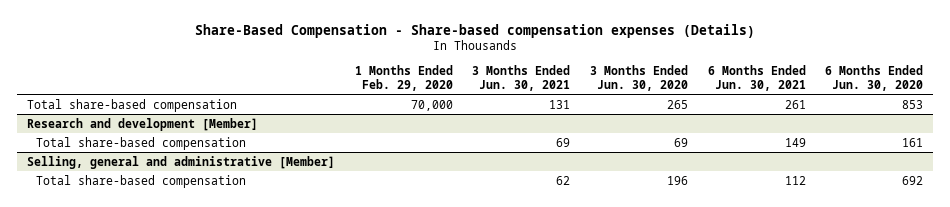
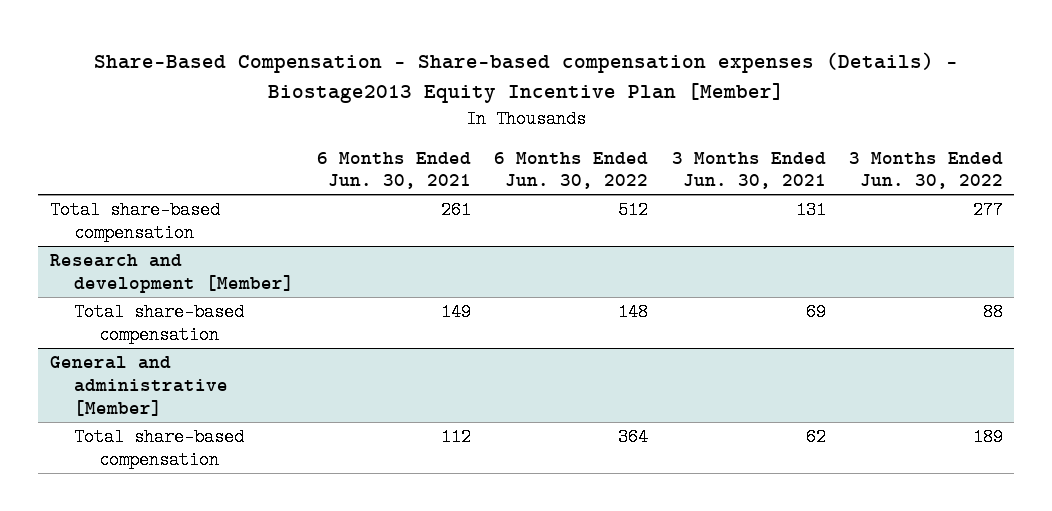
[195,23,756,38] Share-Based Compensation - Share-based compensation expenses (Details) -> [94,52,959,104] Share-Based Compensation - Share-based compensation expenses (Details) - Biostage2013 Equity Incentive Plan [Member]
[354,65,453,91] 1 Months Ended Feb. 29, 2020 -> none
[590,65,689,91] 3 Months Ended Jun. 30, 2020 -> none
[825,65,924,91] 6 Months Ended Jun. 30, 2020 -> none
none -> [494,151,649,190] 6 Months Ended Jun. 30, 2022
none -> [848,151,1003,190] 3 Months Ended Jun. 30, 2022
[26,155,335,169] Selling, general and administrative [Member] -> [49,355,229,416] General and administrative [Member]

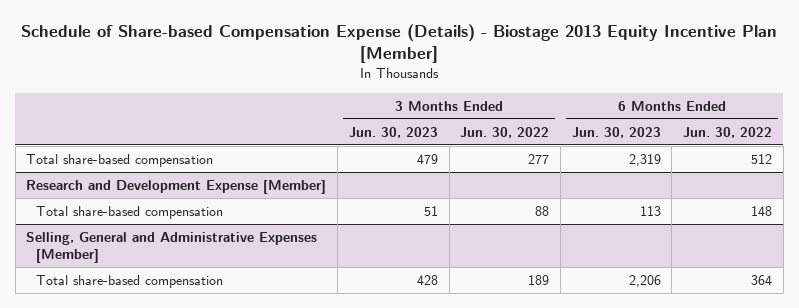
[94,52,959,104] Share-Based Compensation - Share-based compensation expenses (Details) - Biostage2013 Equity Incentive Plan [Member] -> [21,24,778,64] Schedule of Share-based Compensation Expense (Details) - Biostage 2013 Equity Incentive Plan [Member]
[317,151,472,190] 6 Months Ended Jun. 30, 2021 -> none
[671,151,826,190] 3 Months Ended Jun. 30, 2021 -> none
none -> [348,126,438,138] Jun. 30, 2023
none -> [571,126,661,138] Jun. 30, 2023
[49,253,295,293] Research and development [Member] -> [26,179,327,194] Research and Development Expense [Member]
[49,355,229,416] General and administrative [Member] -> [26,231,318,263] Selling, General and Administrative Expenses [Member]

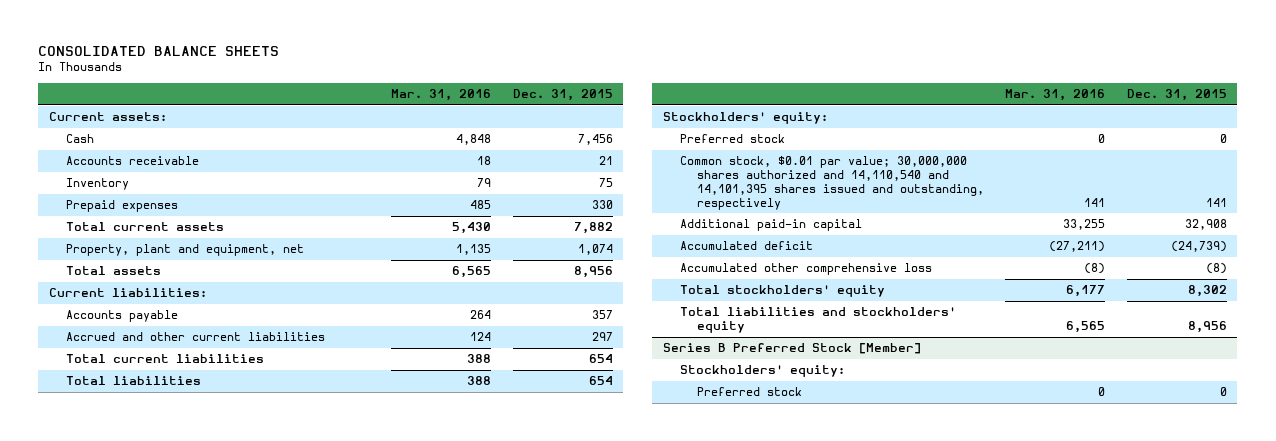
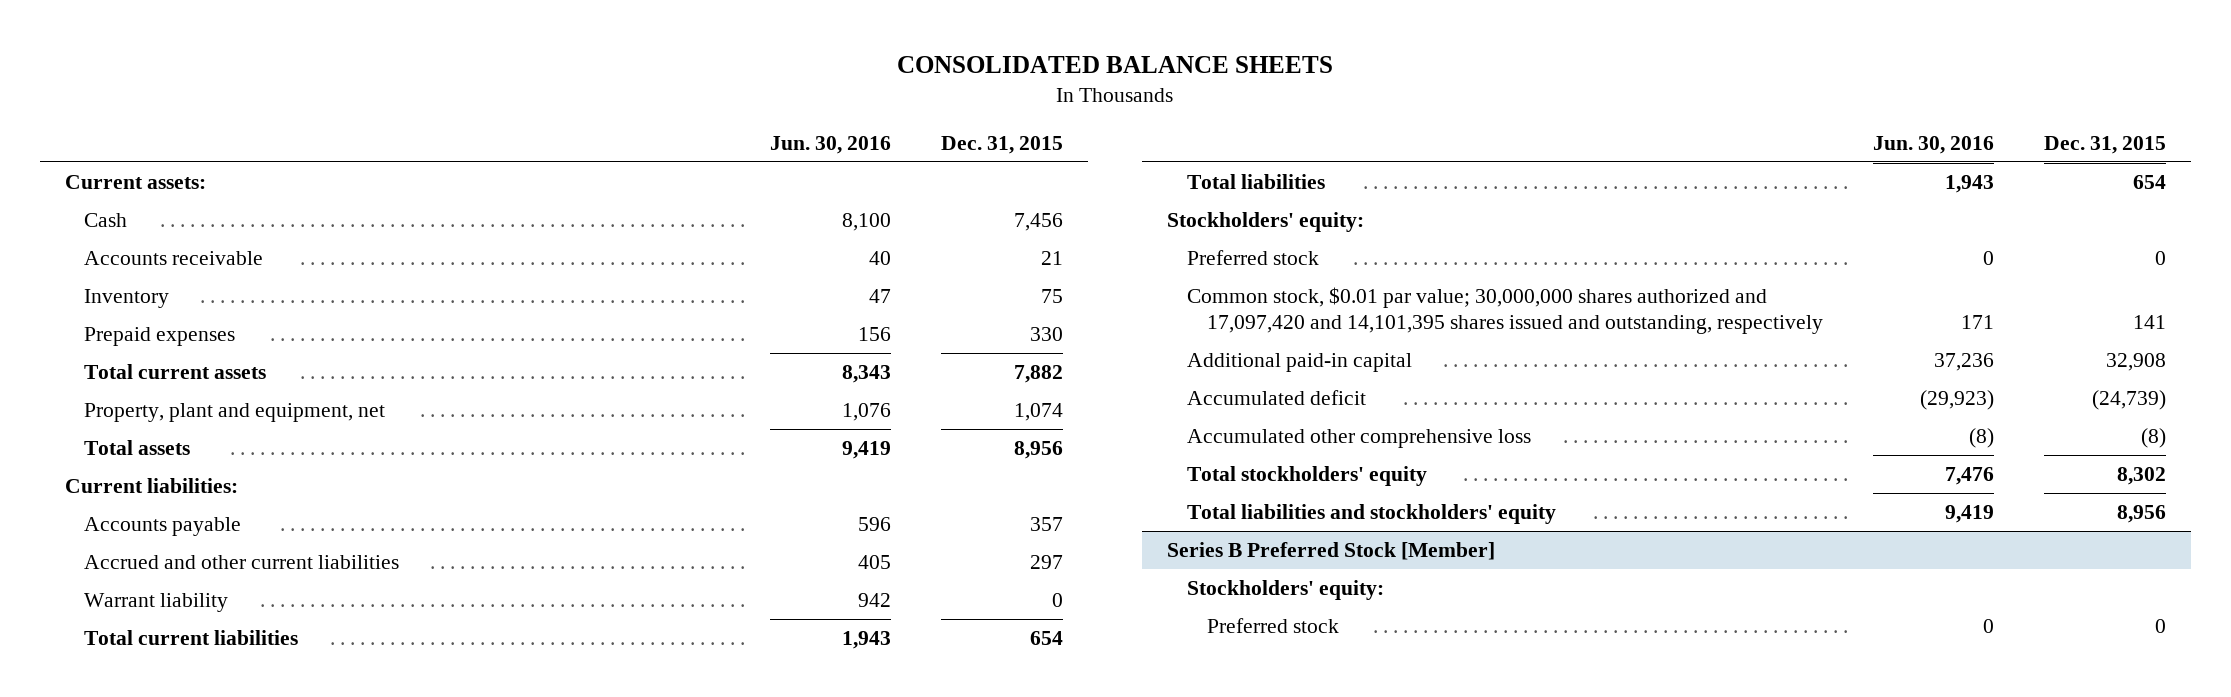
[391,89,492,102] Mar. 31, 2016 -> none
none -> [770,135,892,154] Jun. 30, 2016
none -> [84,592,229,612] Warrant liability
[679,156,984,210] Common stock, $0.01 par value; 30,000,000 shares authorized and 14,110,540 and 14,101,395 shares issued and outstanding, respectively -> [1187,286,1823,334] Common stock, $0.01 par value; 30,000,000 shares authorized and 17,097,420 and 14,101,395 shares issued and outstanding, respectively

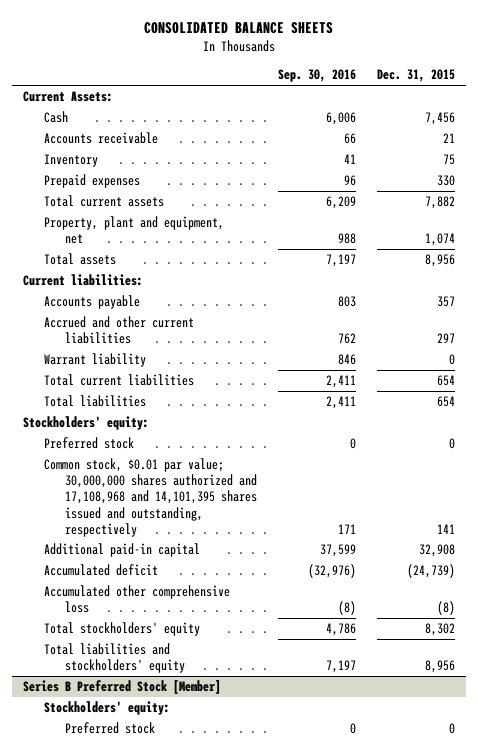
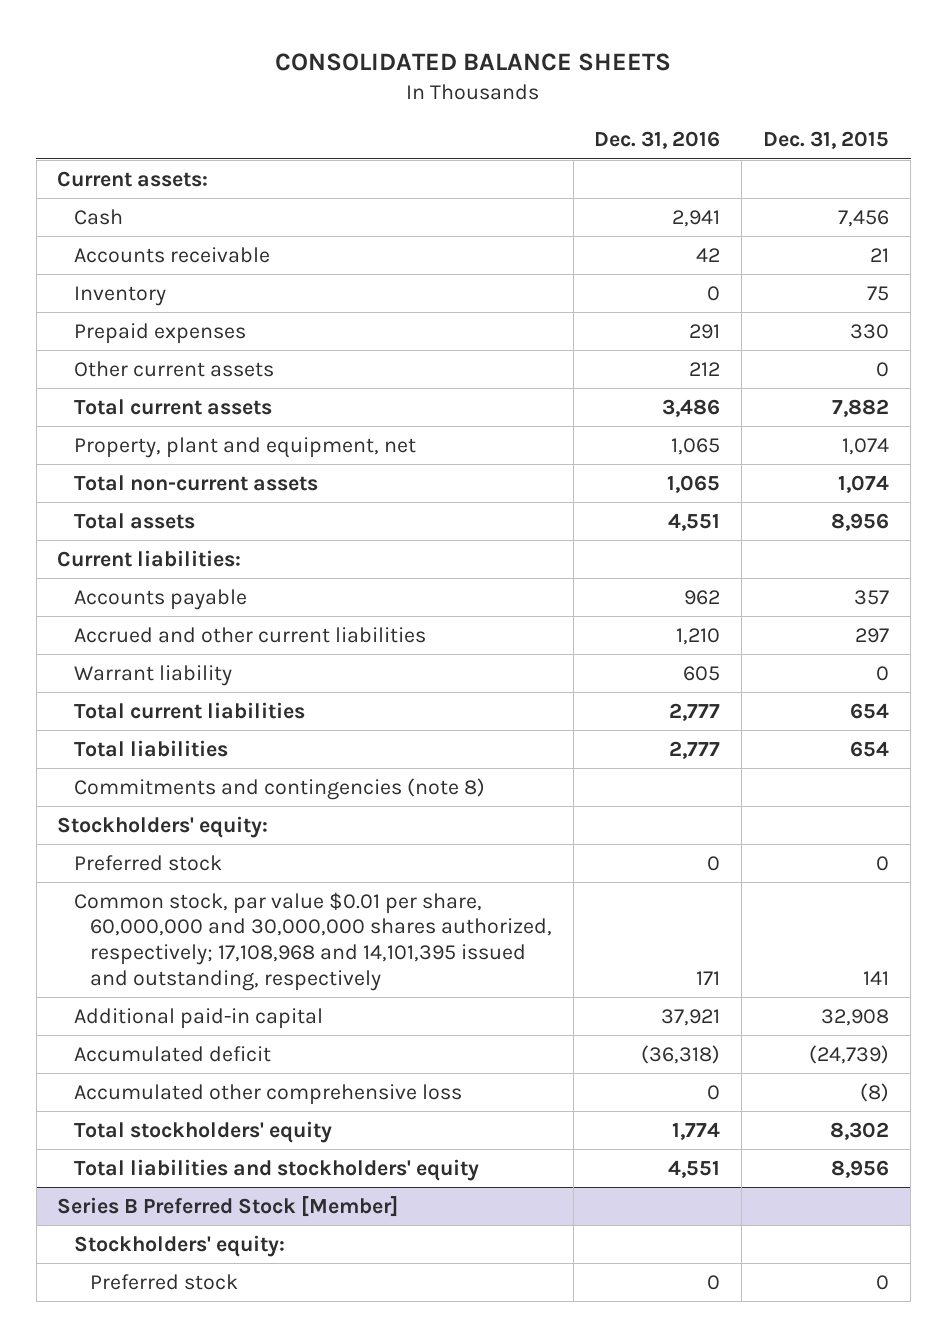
[278,69,357,83] Sep. 30, 2016 -> none
none -> [594,131,721,150] Dec. 31, 2016
[22,90,113,102] Current Assets: -> [57,170,209,187] Current assets:
none -> [73,360,274,377] Other current assets
none -> [73,474,318,491] Total non-current assets
none -> [73,777,485,800] Commitments and contingencies (note 8)
[43,457,258,537] Common stock, $0.01 par value; 30,000,000 shares authorized and 17,108,968 and 14,101,395 shares issued and outstanding, respectively -> [73,891,552,991] Common stock, par value $0.01 per share, 60,000,000 and 30,000,000 shares authorized, respectively; 17,108,968 and 14,101,395 issued and outstanding, respectively

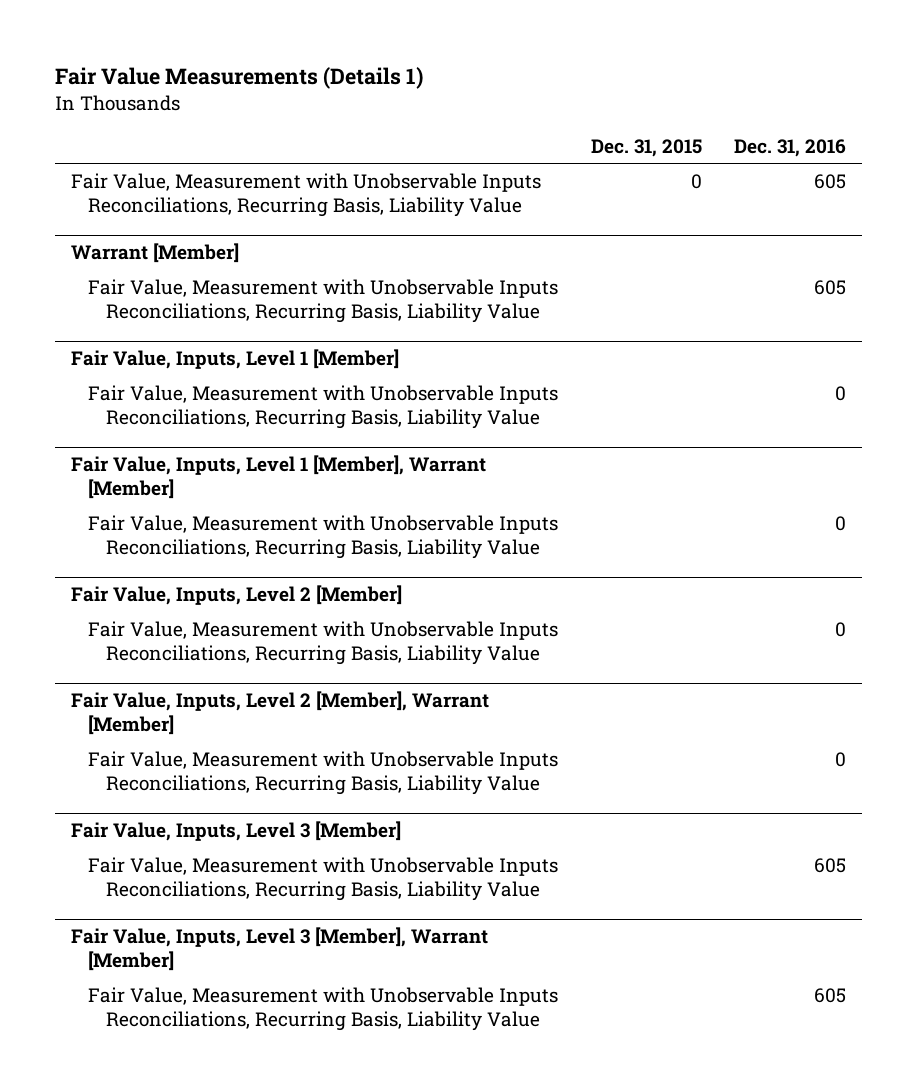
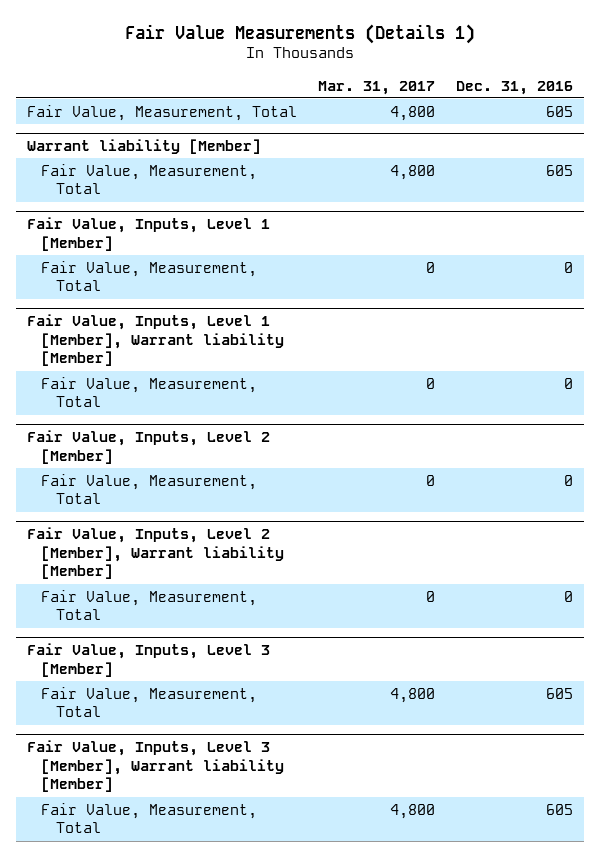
[590,138,702,157] Dec. 31, 2015 -> none
none -> [317,80,435,95] Mar. 31, 2017
[71,173,542,218] Fair Value, Measurement with Unobservable Inputs Reconciliations, Recurring Basis, Liability Value -> [26,104,297,121] Fair Value, Measurement, Total
[71,243,240,264] Warrant [Member] -> [26,138,261,154] Warrant liability [Member]
[88,279,559,324] Fair Value, Measurement with Unobservable Inputs Reconciliations, Recurring Basis, Liability Value -> [41,163,258,195] Fair Value, Measurement, Total
[88,385,559,430] Fair Value, Measurement with Unobservable Inputs Reconciliations, Recurring Basis, Liability Value -> [41,260,258,292] Fair Value, Measurement, Total
[71,455,487,500] Fair Value, Inputs, Level 1 [Member], Warrant [Member] -> [26,313,285,367] Fair Value, Inputs, Level 1 [Member], Warrant liability [Member]
[88,515,559,560] Fair Value, Measurement with Unobservable Inputs Reconciliations, Recurring Basis, Liability Value -> [41,376,258,408] Fair Value, Measurement, Total
[88,621,559,666] Fair Value, Measurement with Unobservable Inputs Reconciliations, Recurring Basis, Liability Value -> [41,473,258,505] Fair Value, Measurement, Total
[71,691,490,736] Fair Value, Inputs, Level 2 [Member], Warrant [Member] -> [26,526,285,580] Fair Value, Inputs, Level 2 [Member], Warrant liability [Member]
[88,751,559,796] Fair Value, Measurement with Unobservable Inputs Reconciliations, Recurring Basis, Liability Value -> [41,589,258,621] Fair Value, Measurement, Total
[88,857,559,902] Fair Value, Measurement with Unobservable Inputs Reconciliations, Recurring Basis, Liability Value -> [41,686,258,718] Fair Value, Measurement, Total
[71,927,489,972] Fair Value, Inputs, Level 3 [Member], Warrant [Member] -> [26,739,285,793] Fair Value, Inputs, Level 3 [Member], Warrant liability [Member]
[88,987,559,1032] Fair Value, Measurement with Unobservable Inputs Reconciliations, Recurring Basis, Liability Value -> [41,802,258,834] Fair Value, Measurement, Total

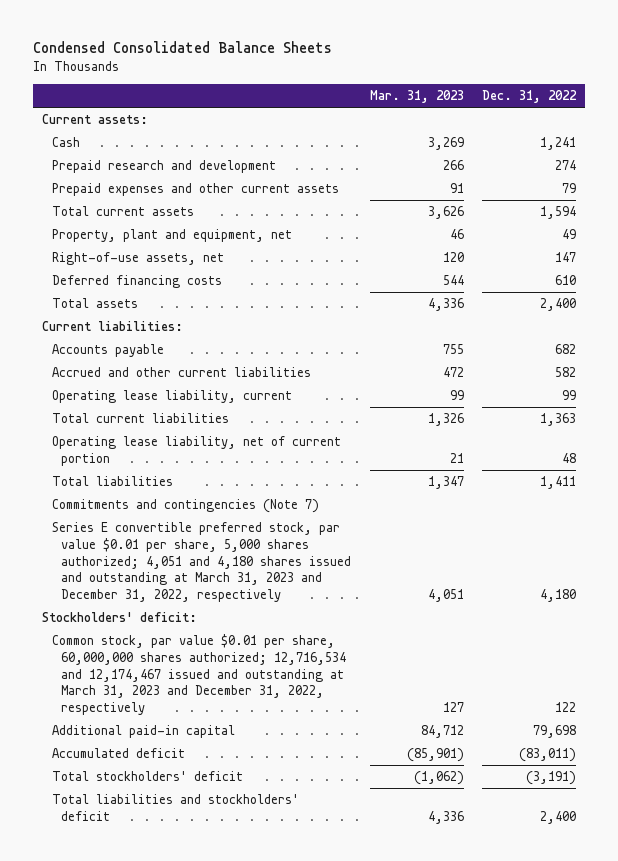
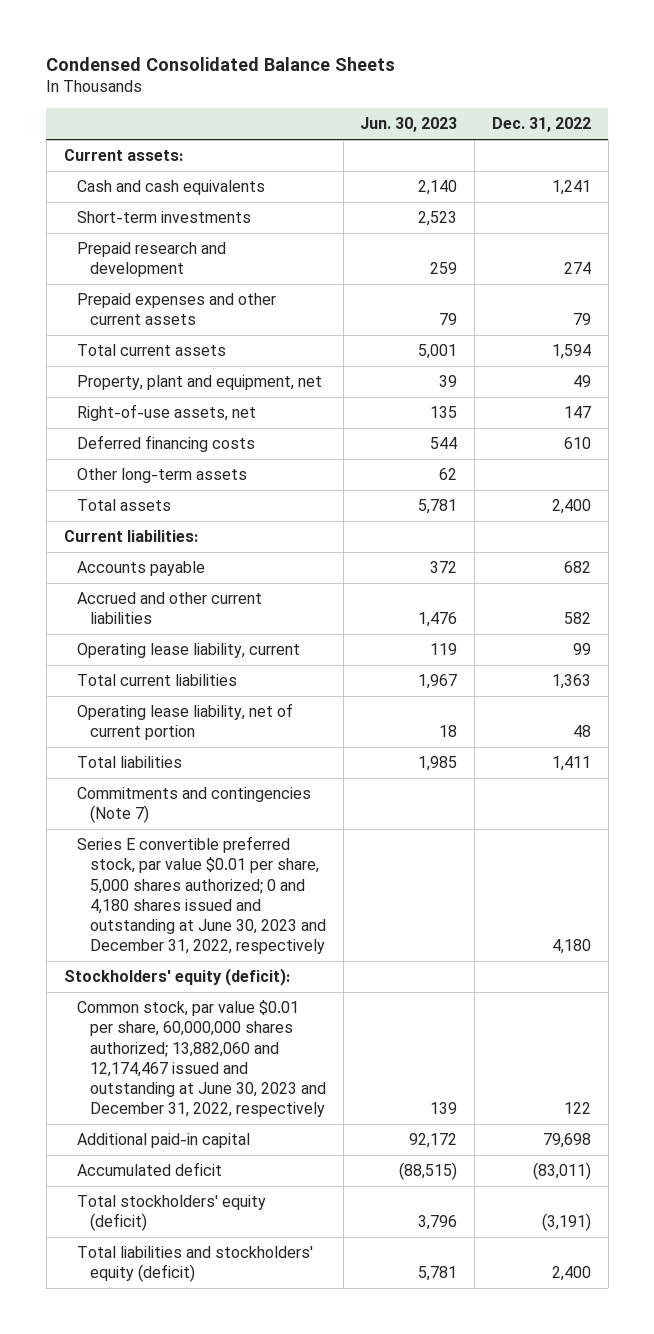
[369,89,464,103] Mar. 31, 2023 -> none
none -> [360,117,458,133] Jun. 30, 2023
[51,137,80,148] Cash -> [76,180,265,196] Cash and cash equivalents
none -> [76,211,251,224] Short-term investments
none -> [76,468,247,484] Other long-term assets
[51,522,352,603] Series E convertible preferred stock, par value $0.01 per share, 5,000 shares authorized; 4,051 and 4,180 shares issued and outstanding at March 31, 2023 and December 31, 2022, respectively -> [76,836,326,955] Series E convertible preferred stock, par value $0.01 per share, 5,000 shares authorized; 0 and 4,180 shares issued and outstanding at June 30, 2023 and December 31, 2022, respectively
[42,612,198,623] Stockholders' deficit: -> [63,968,290,987] Stockholders' equity (deficit):
[51,634,347,716] Common stock, par value $0.01 per share, 60,000,000 shares authorized; 12,716,534 and 12,174,467 issued and outstanding at March 31, 2023 and December 31, 2022, respectively -> [76,1000,326,1118] Common stock, par value $0.01 per share, 60,000,000 shares authorized; 13,882,060 and 12,174,467 issued and outstanding at June 30, 2023 and December 31, 2022, respectively
[51,771,243,782] Total stockholders' deficit -> [76,1195,266,1232] Total stockholders' equity (deficit)
[51,794,299,821] Total liabilities and stockholders' deficit -> [76,1246,313,1283] Total liabilities and stockholders' equity (deficit)

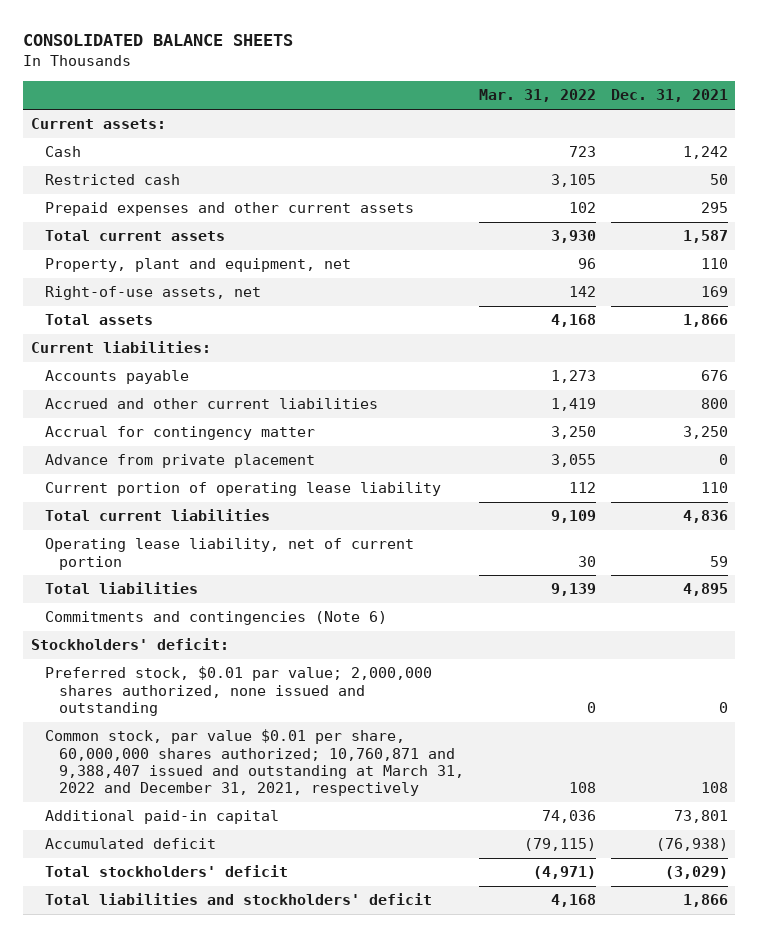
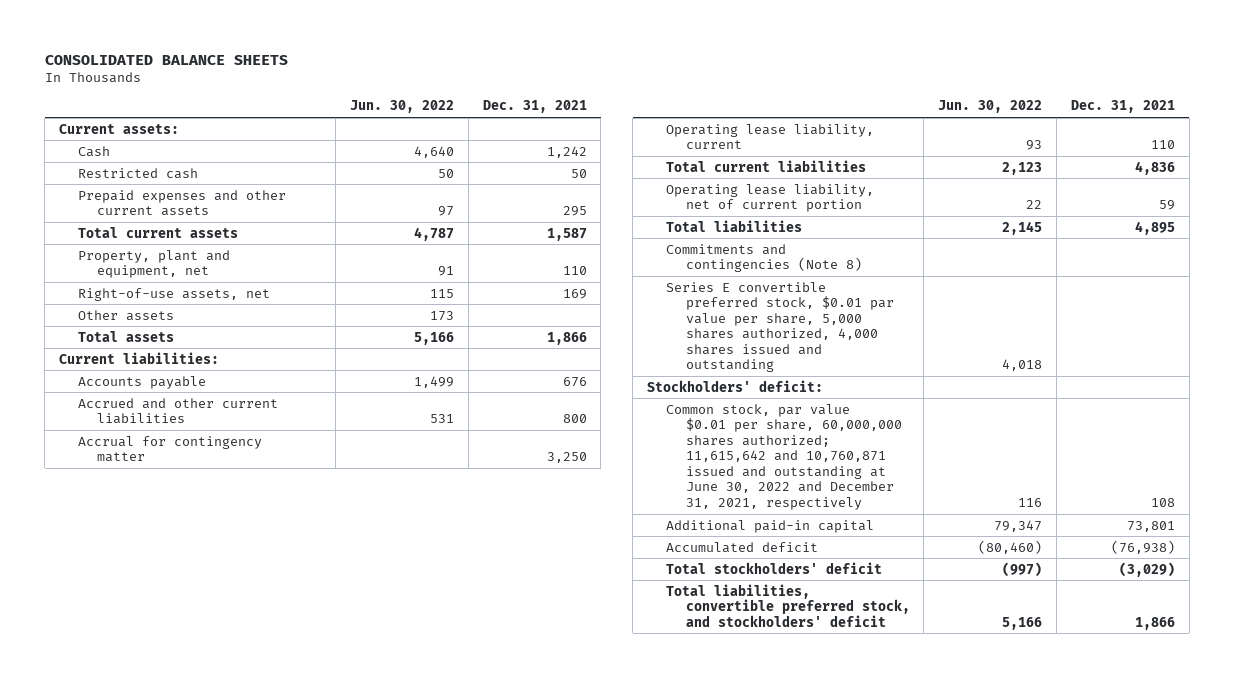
[479,89,597,103] Mar. 31, 2022 -> none
none -> [349,100,454,114] Jun. 30, 2022
none -> [78,309,175,321] Other assets
[45,454,316,469] Advance from private placement -> none
[45,482,442,497] Current portion of operating lease liability -> [666,123,875,150] Operating lease liability, current
[45,611,388,626] Commitments and contingencies (Note 6) -> [666,243,862,273] Commitments and contingencies (Note 8)
none -> [666,281,894,373] Series E convertible preferred stock, $0.01 par value per share, 5,000 shares authorized, 4,000 shares issued and outstanding
[45,666,433,716] Preferred stock, $0.01 par value; 2,000,000 shares authorized, none issued and outstanding -> none
[45,729,465,797] Common stock, par value $0.01 per share, 60,000,000 shares authorized; 10,760,871 and 9,388,407 issued and outstanding at March 31, 2022 and December 31, 2021, respectively -> [666,403,902,510] Common stock, par value $0.01 per share, 60,000,000 shares authorized; 11,615,642 and 10,760,871 issued and outstanding at June 30, 2022 and December 31, 2021, respectively
[45,893,433,906] Total liabilities and stockholders' deficit -> [666,583,910,627] Total liabilities, convertible preferred stock, and stockholders' deficit

